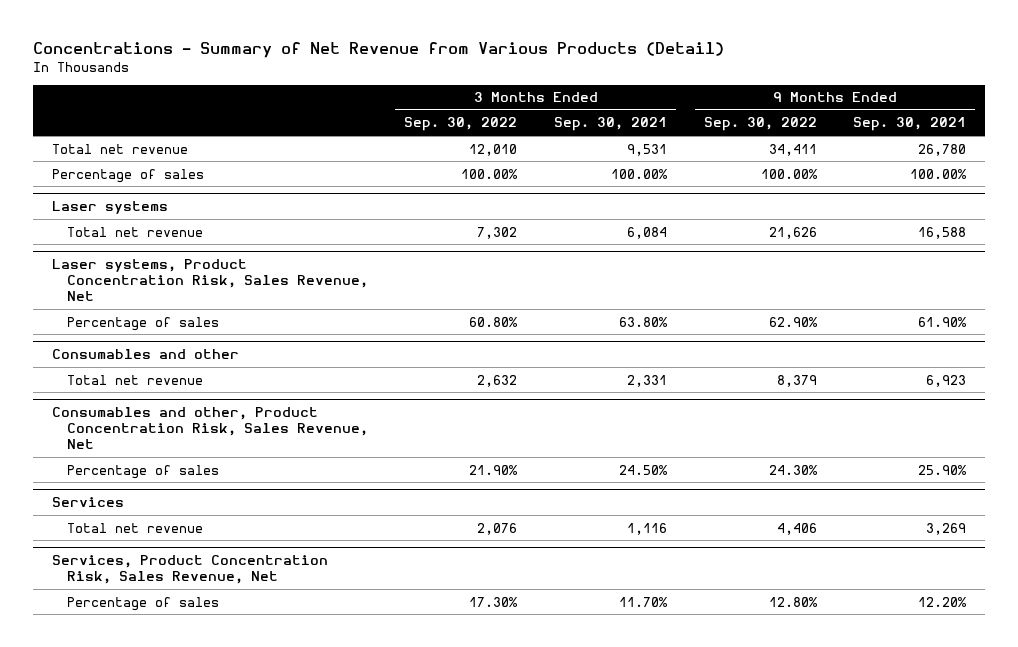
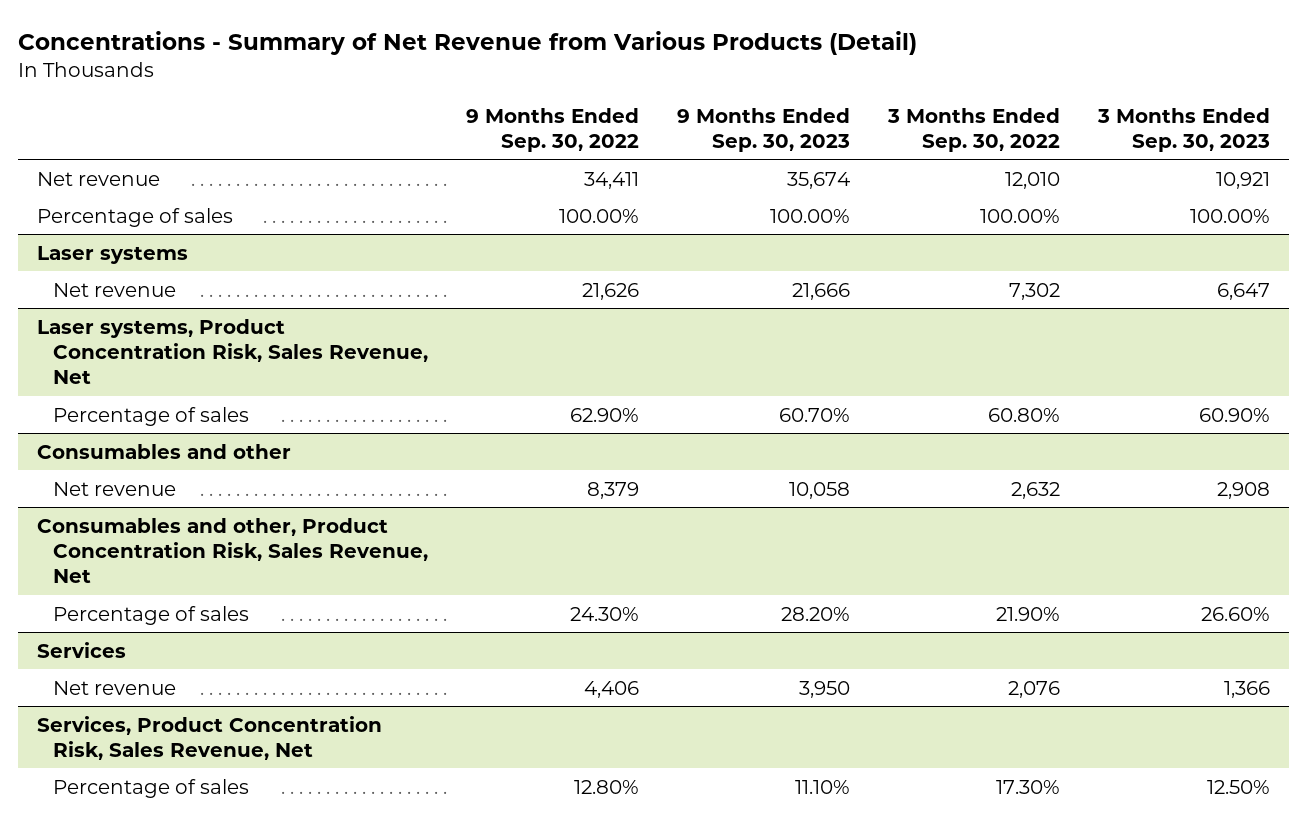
[554,117,668,132] Sep. 30, 2021 -> none
[853,117,967,132] Sep. 30, 2021 -> none
none -> [676,107,850,152] 9 Months Ended Sep. 30, 2023
none -> [1096,107,1270,152] 3 Months Ended Sep. 30, 2023
[51,143,188,154] Total net revenue -> [37,171,161,186] Net revenue
[66,226,203,237] Total net revenue -> [53,282,177,297] Net revenue
[66,374,203,385] Total net revenue -> [53,481,177,496] Net revenue
[66,522,203,533] Total net revenue -> [53,680,177,695] Net revenue

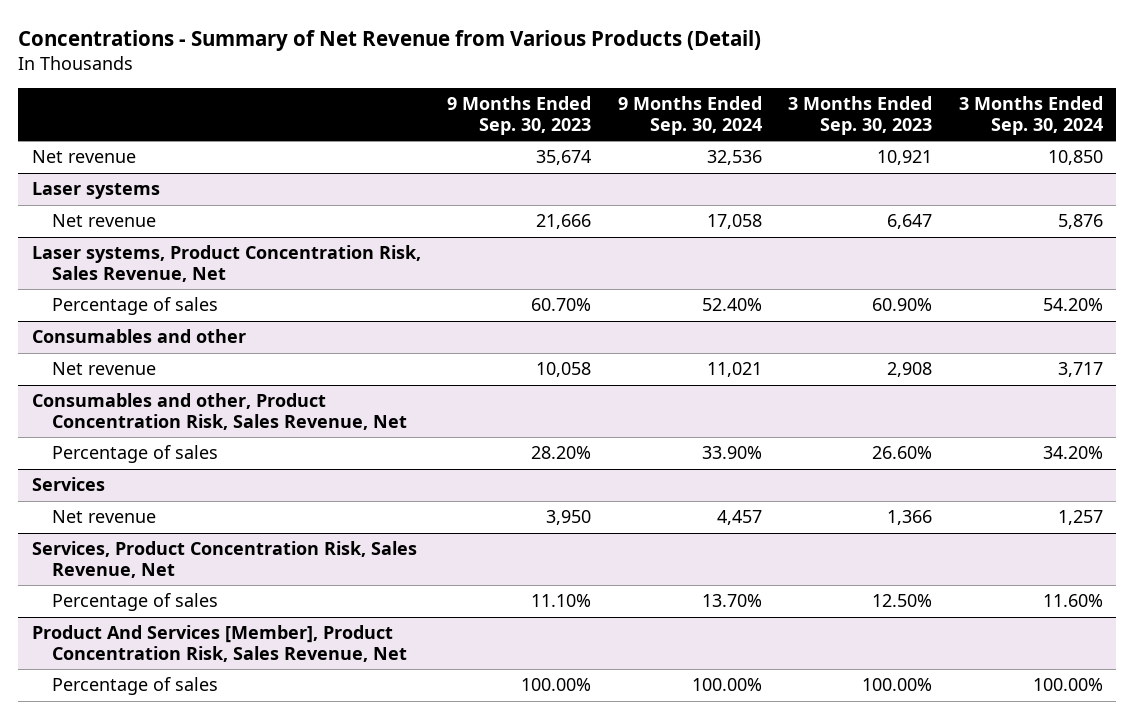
[466,107,640,152] 9 Months Ended Sep. 30, 2022 -> none
[886,107,1060,152] 3 Months Ended Sep. 30, 2022 -> none
none -> [617,96,762,135] 9 Months Ended Sep. 30, 2024
none -> [958,96,1103,135] 3 Months Ended Sep. 30, 2024
[37,207,234,227] Percentage of sales -> none
none -> [31,625,407,662] Product And Services [Member], Product Concentration Risk, Sales Revenue, Net
none -> [51,677,218,696] Percentage of sales

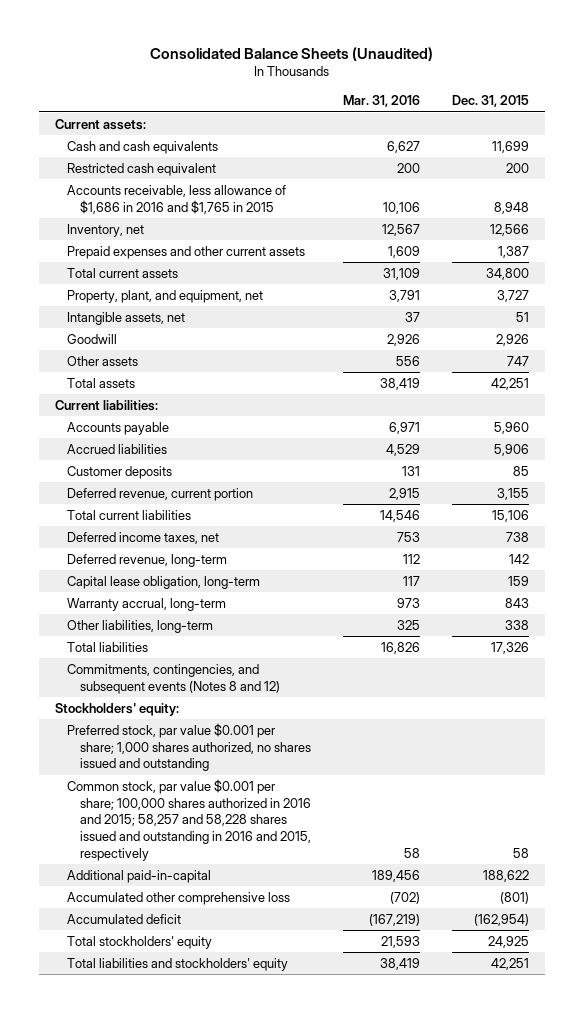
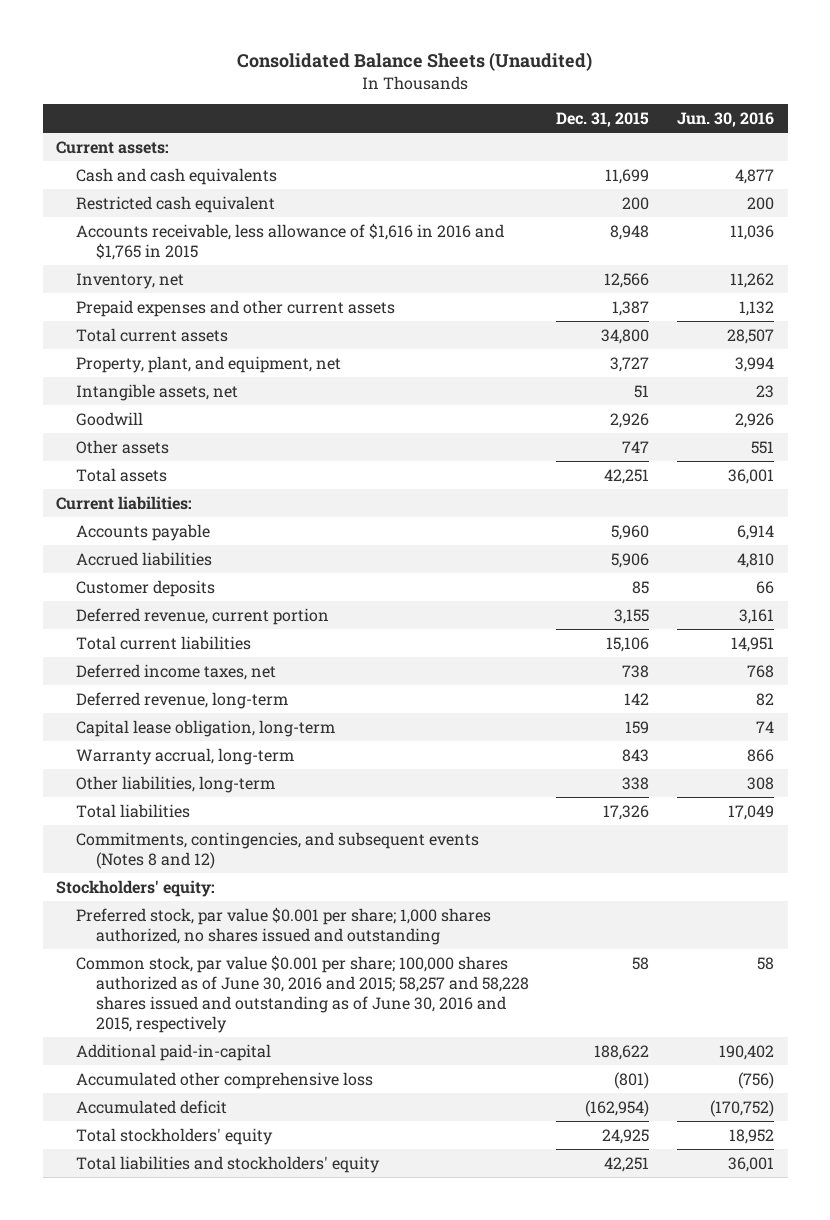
[342,95,420,108] Mar. 31, 2016 -> none
none -> [676,112,774,128] Jun. 30, 2016
[67,184,287,214] Accounts receivable, less allowance of $1,686 in 2016 and $1,765 in 2015 -> [76,222,505,260] Accounts receivable, less allowance of $1,616 in 2016 and $1,765 in 2015
[67,778,311,861] Common stock, par value $0.001 per share; 100,000 shares authorized in 2016 and 2015; 58,257 and 58,228 shares issued and outstanding in 2016 and 2015, respectively -> [76,954,529,1034] Common stock, par value $0.001 per share; 100,000 shares authorized as of June 30, 2016 and 2015; 58,257 and 58,228 shares issued and outstanding as of June 30, 2016 and 2015, respectively

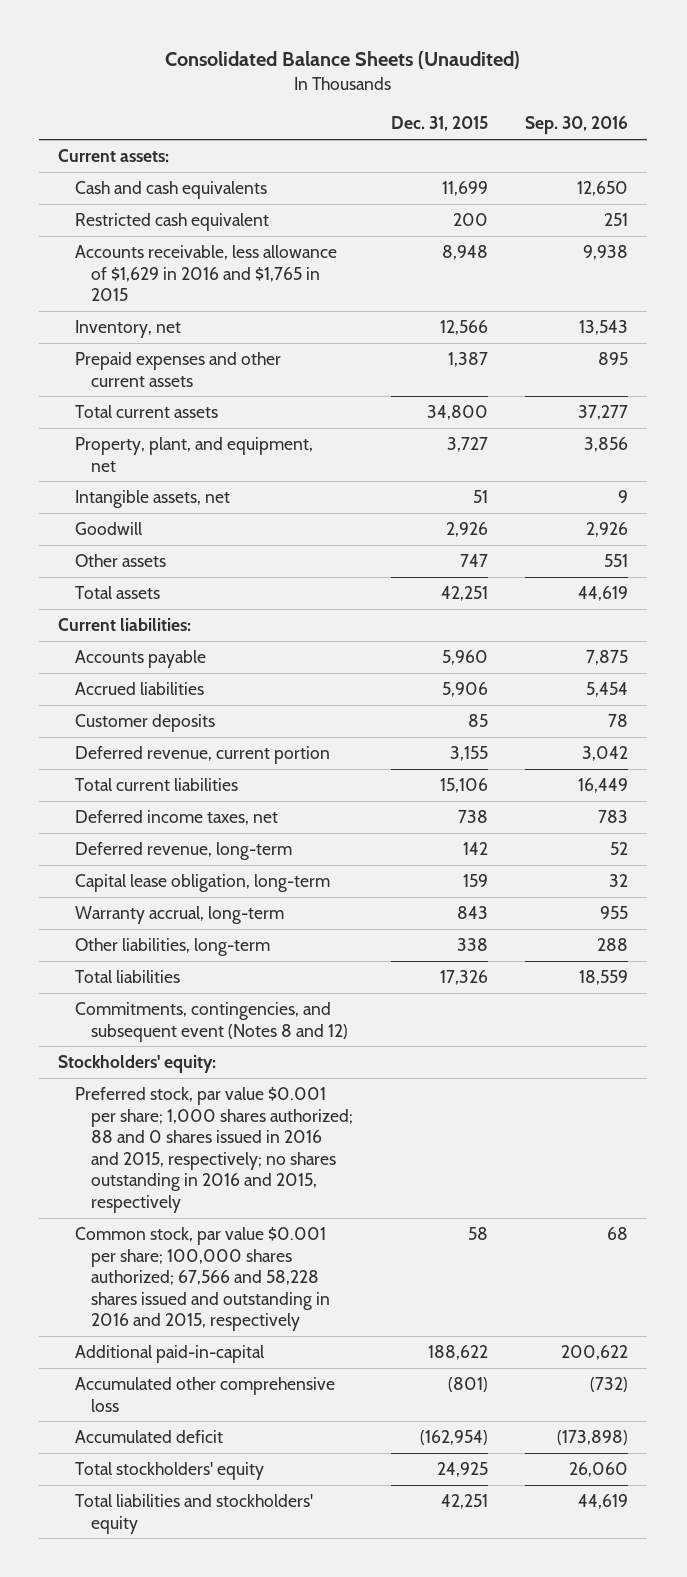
[676,112,774,128] Jun. 30, 2016 -> none
none -> [525,116,629,135] Sep. 30, 2016
[76,222,505,260] Accounts receivable, less allowance of $1,616 in 2016 and $1,765 in 2015 -> [74,244,337,302] Accounts receivable, less allowance of $1,629 in 2016 and $1,765 in 2015
[76,831,480,869] Commitments, contingencies, and subsequent events (Notes 8 and 12) -> [74,1001,348,1042] Commitments, contingencies, and subsequent event (Notes 8 and 12)
[76,906,492,945] Preferred stock, par value $0.001 per share; 1,000 shares authorized, no shares issued and outstanding -> [74,1086,353,1214] Preferred stock, par value $0.001 per share; 1,000 shares authorized; 88 and 0 shares issued in 2016 and 2015, respectively; no shares outstanding in 2016 and 2015, respectively
[76,954,529,1034] Common stock, par value $0.001 per share; 100,000 shares authorized as of June 30, 2016 and 2015; 58,257 and 58,228 shares issued and outstanding as of June 30, 2016 and 2015, respectively -> [74,1226,330,1332] Common stock, par value $0.001 per share; 100,000 shares authorized; 67,566 and 58,228 shares issued and outstanding in 2016 and 2015, respectively

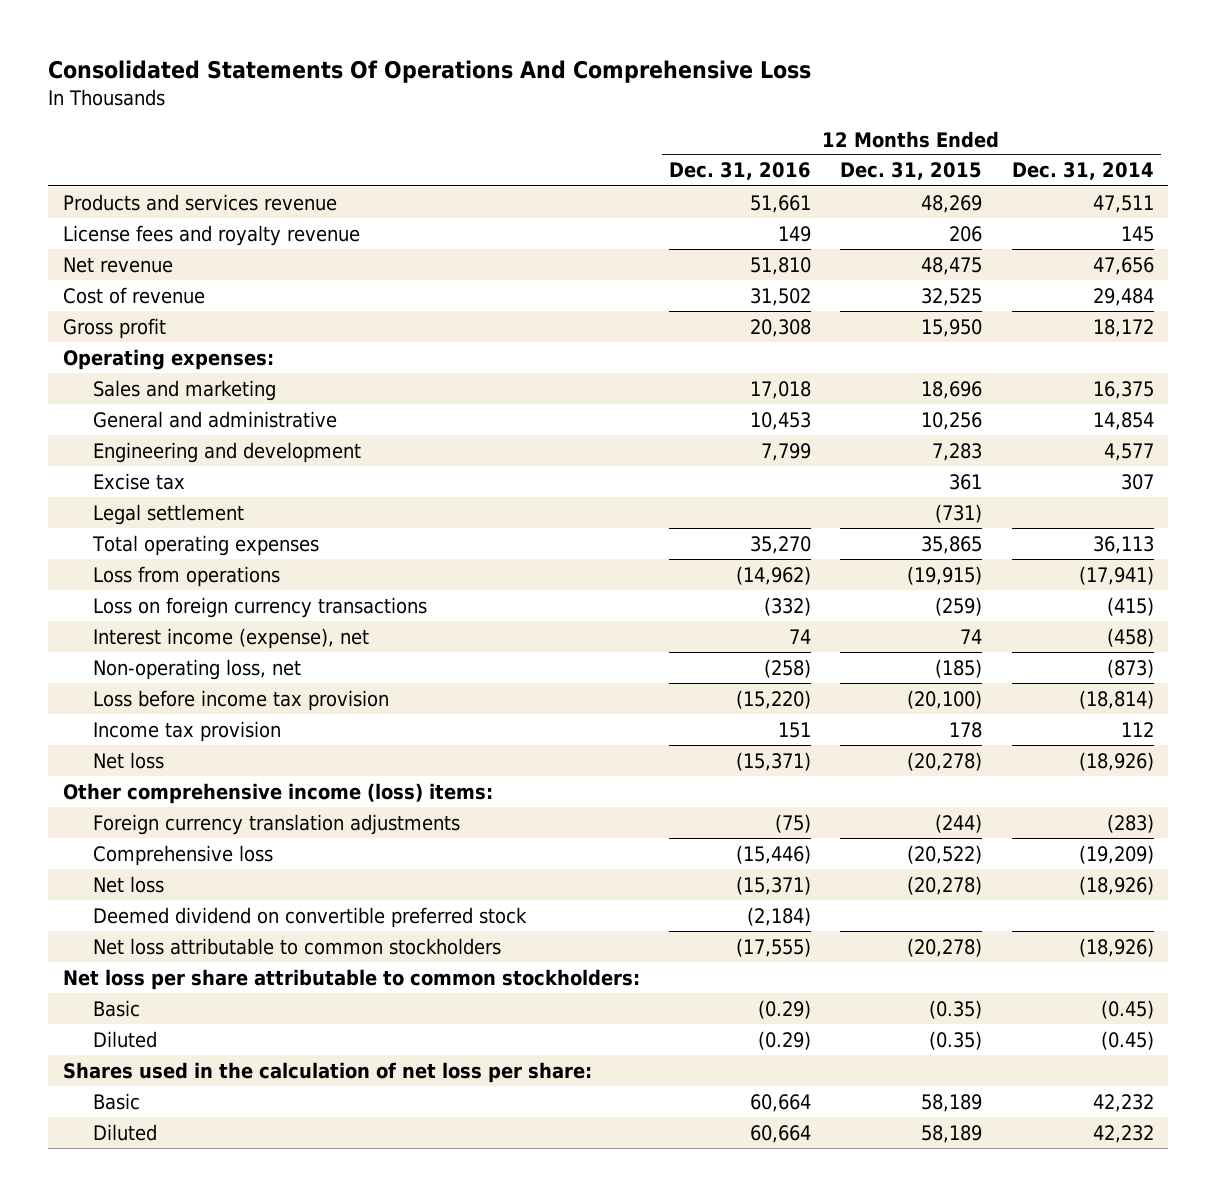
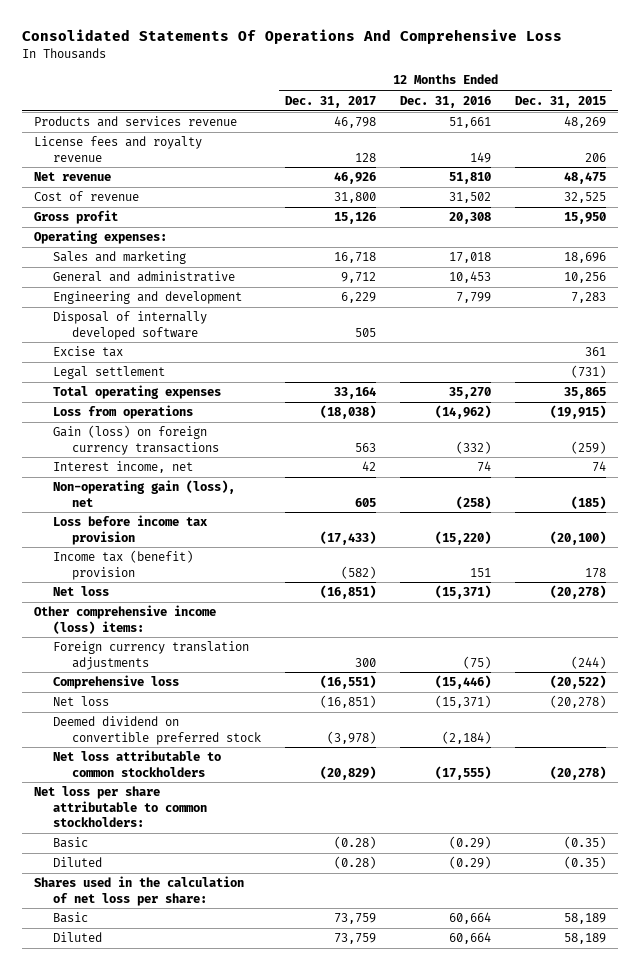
[1011,162,1154,181] Dec. 31, 2014 -> none
none -> [285,95,377,108] Dec. 31, 2017
none -> [53,311,208,340] Disposal of internally developed software
[92,596,427,618] Loss on foreign currency transactions -> [53,425,220,455] Gain (loss) on foreign currency transactions
[92,627,369,649] Interest income (expense), net -> [53,461,194,474] Interest income, net
[92,658,301,680] Non-operating loss, net -> [53,480,236,507] Non-operating gain (loss), net
[92,720,281,742] Income tax provision -> [53,550,194,580] Income tax (benefit) provision

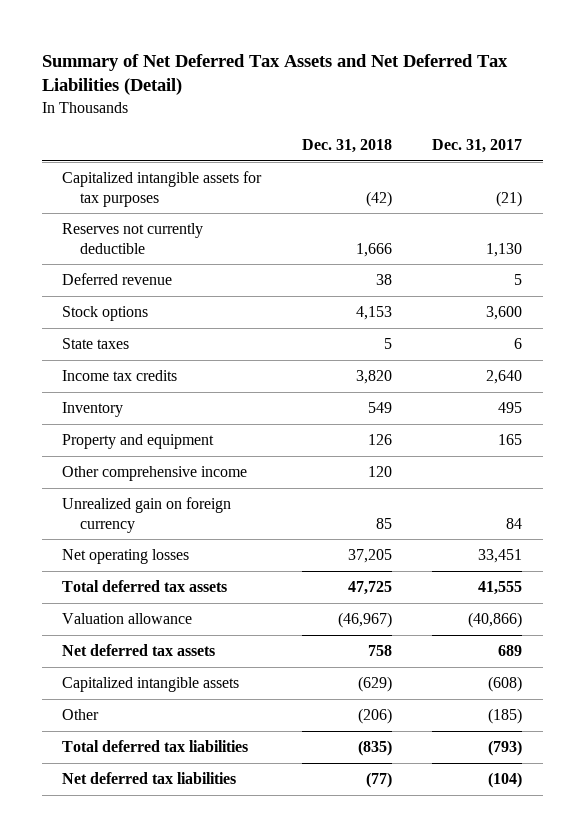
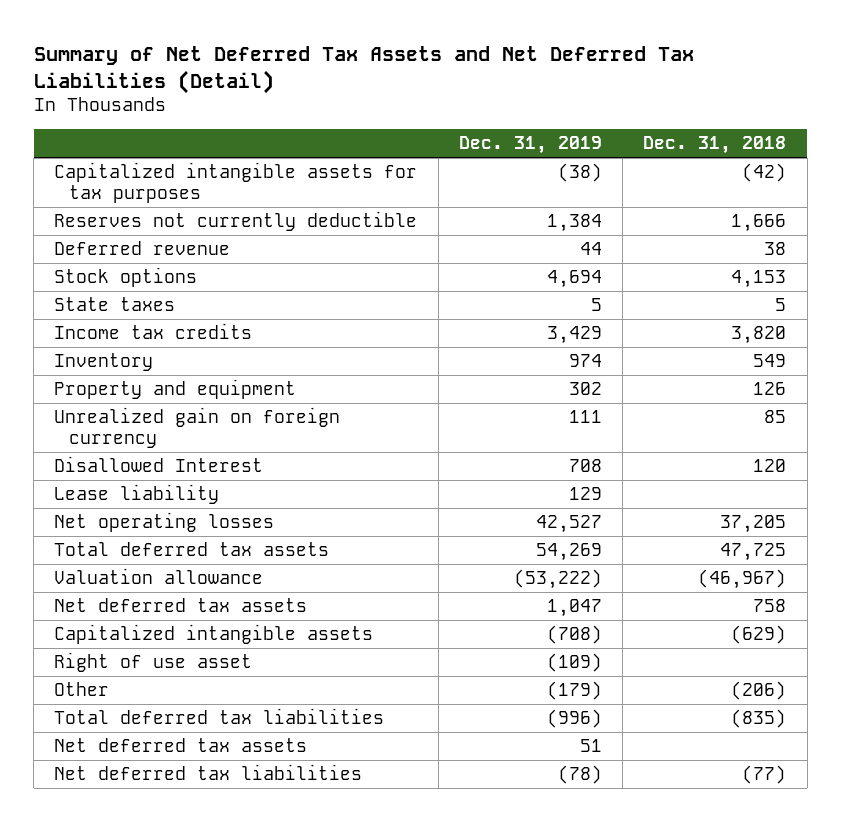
[432,139,523,154] Dec. 31, 2017 -> none
none -> [458,136,602,155] Dec. 31, 2019
[62,466,248,482] Other comprehensive income -> none
none -> [54,456,264,473] Disallowed Interest
none -> [54,484,220,505] Lease liability
none -> [54,652,253,673] Right of use asset
none -> [54,738,308,753] Net deferred tax assets

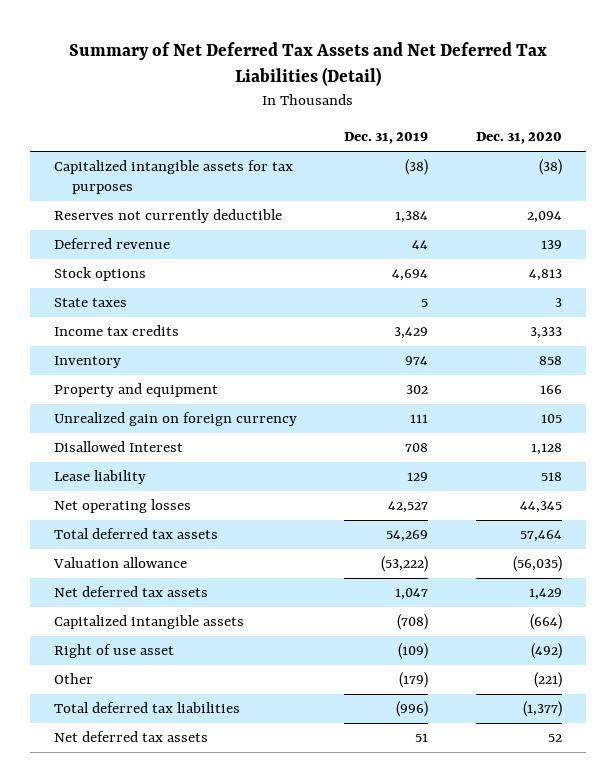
[643,136,787,155] Dec. 31, 2018 -> none
none -> [475,132,562,145] Dec. 31, 2020
[54,764,363,781] Net deferred tax liabilities -> none

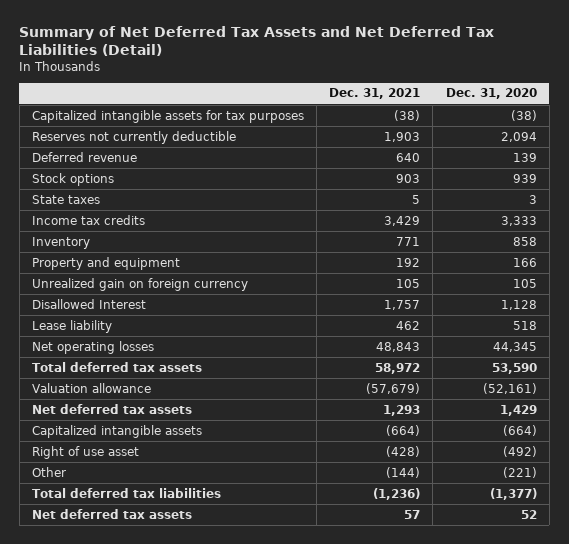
[344,132,429,145] Dec. 31, 2019 -> none
none -> [329,88,421,100] Dec. 31, 2021
[528,269,562,282] 4,813 -> [512,173,537,183] 939
[519,530,562,543] 57,464 -> [491,362,537,374] 53,590
[512,556,562,573] (56,035) -> [482,382,537,394] (52,161)

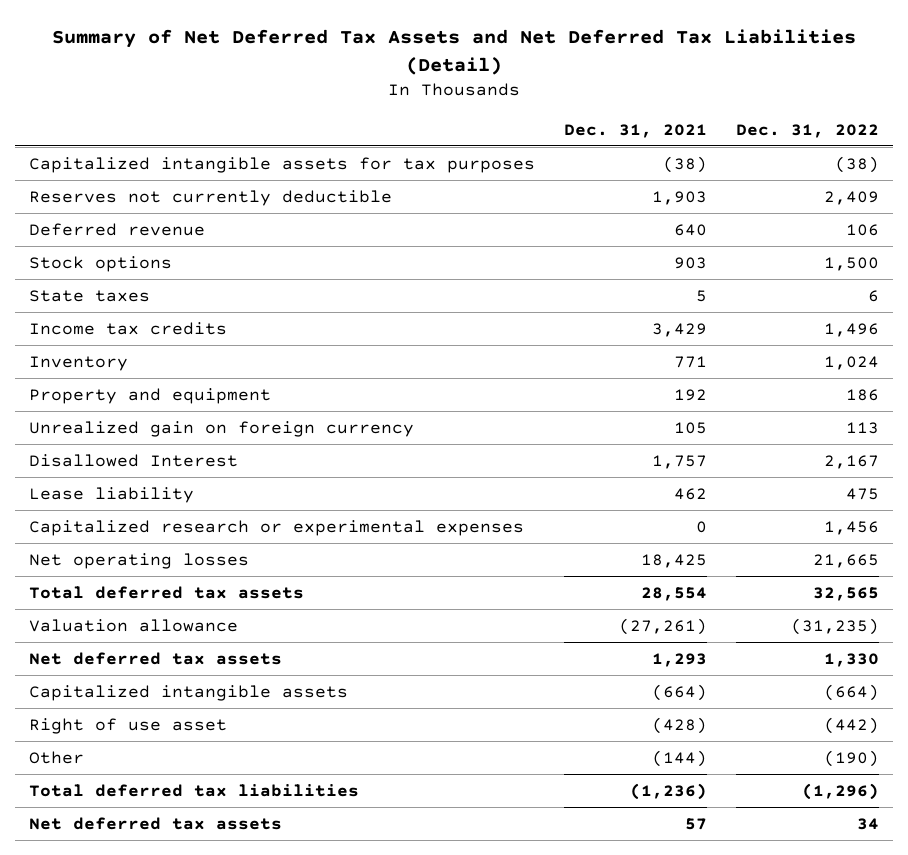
[445,88,537,100] Dec. 31, 2020 -> none
none -> [735,123,879,138] Dec. 31, 2022
none -> [29,519,525,536] Capitalized research or experimental expenses
[376,341,421,352] 48,843 -> [640,553,707,568] 18,425
[375,362,421,374] 58,972 -> [640,586,707,601] 28,554
[366,382,421,394] (57,679) -> [618,617,707,635] (27,261)

